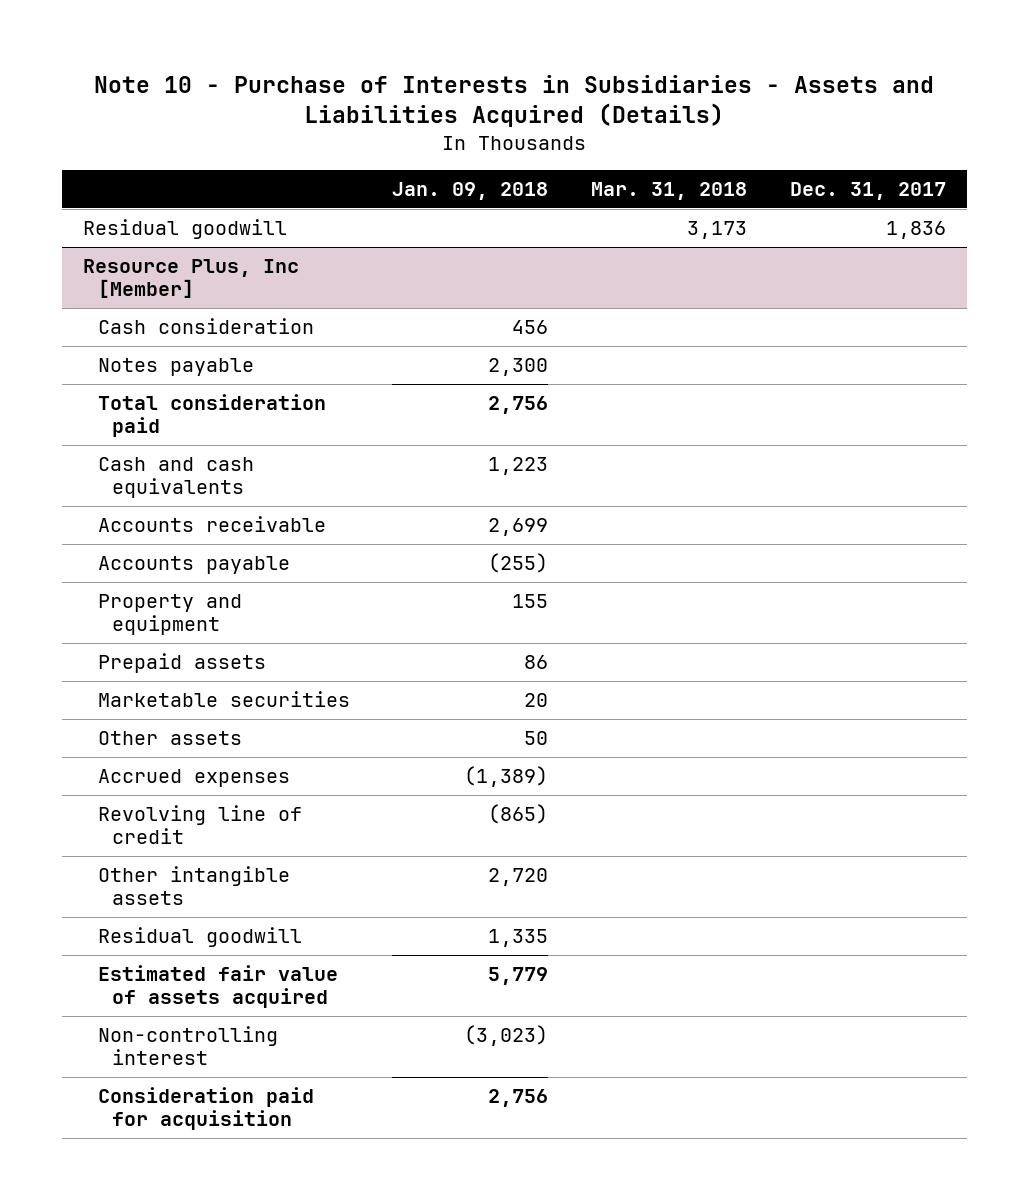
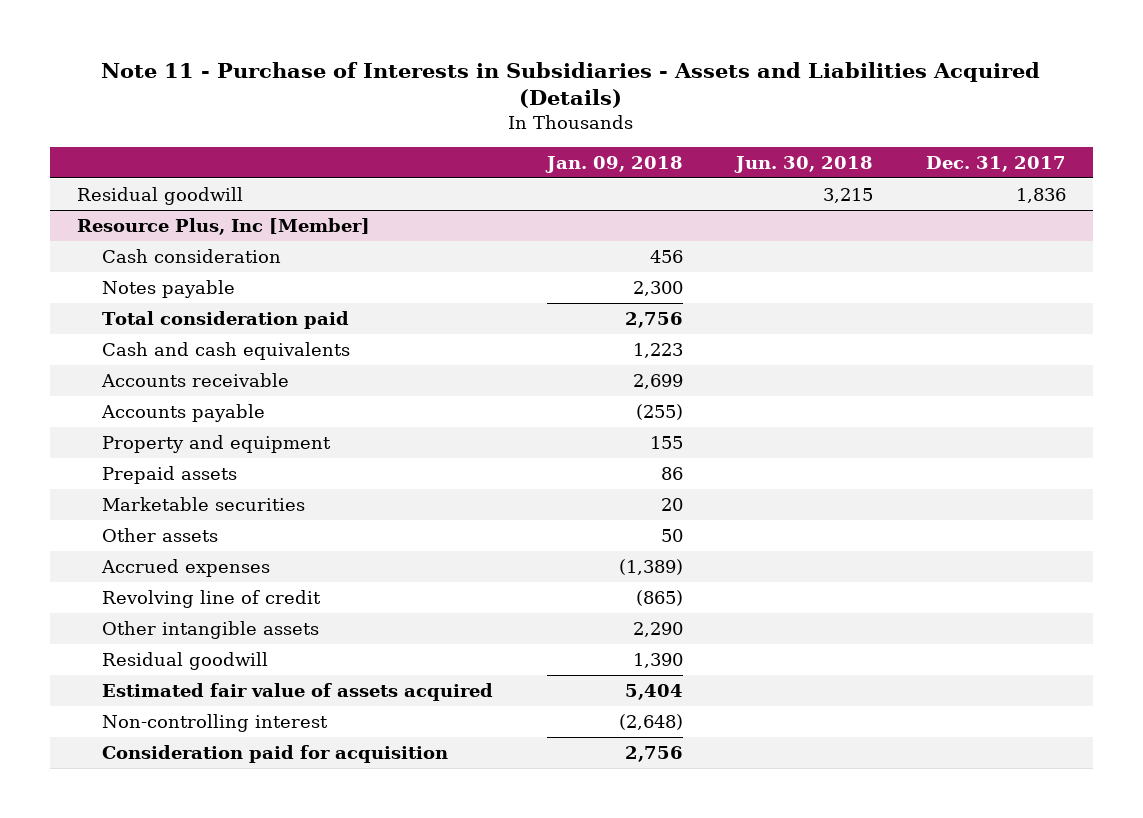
[94,74,935,128] Note 10 - Purchase of Interests in Subsidiaries - Assets and Liabilities Acquired (Details) -> [101,61,1041,109] Note 11 - Purchase of Interests in Subsidiaries - Assets and Liabilities Acquired (Details)
[590,181,747,200] Mar. 31, 2018 -> none
none -> [733,155,873,173] Jun. 30, 2018
[488,868,549,887] 2,720 -> [632,621,683,637] 2,290
[488,929,549,948] 1,335 -> [632,652,683,668] 1,390
[488,967,549,986] 5,779 -> [624,683,683,700] 5,404
[464,1025,549,1047] (3,023) -> [618,713,683,730] (2,648)

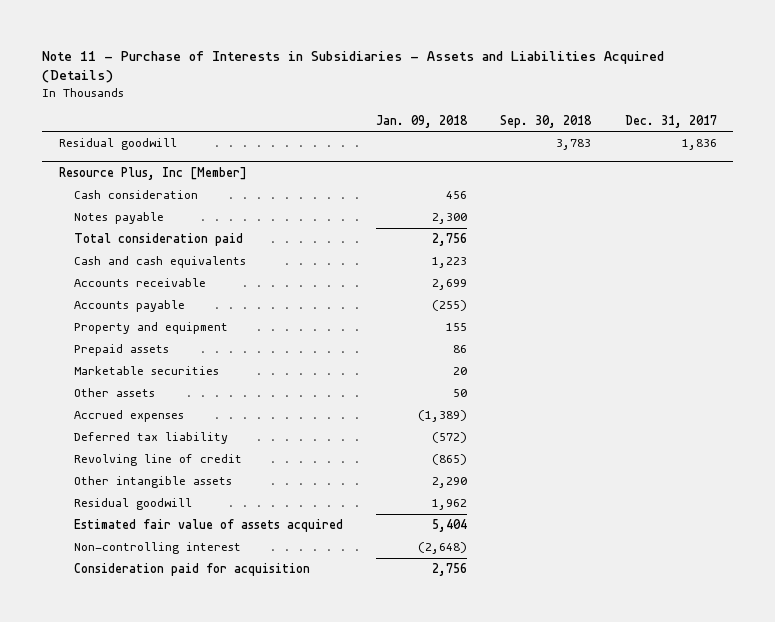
[733,155,873,173] Jun. 30, 2018 -> none
none -> [500,114,593,128] Sep. 30, 2018
none -> [74,432,229,445] Deferred tax liability
[632,652,683,668] 1,390 -> [432,499,468,511] 1,962

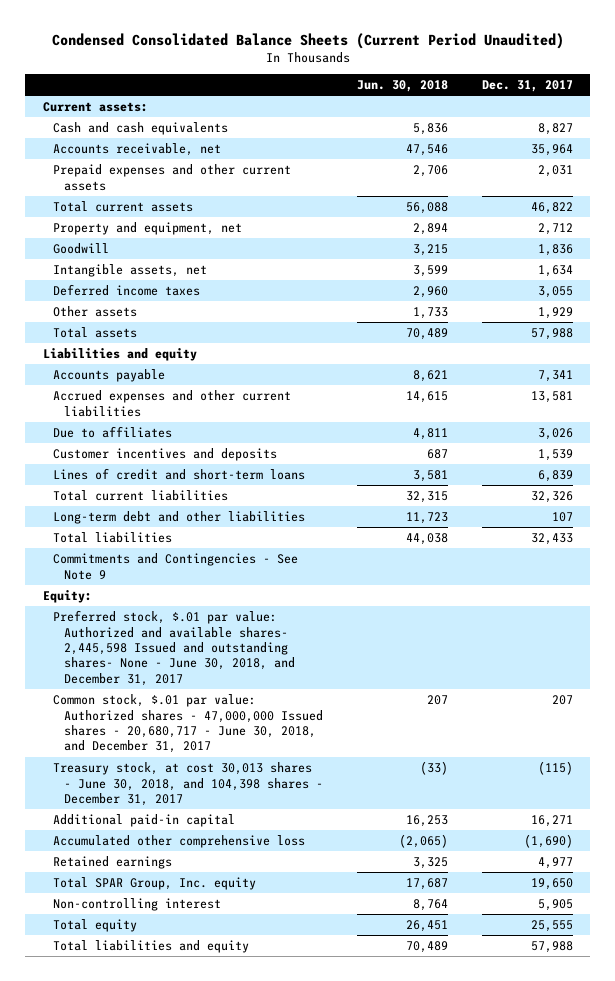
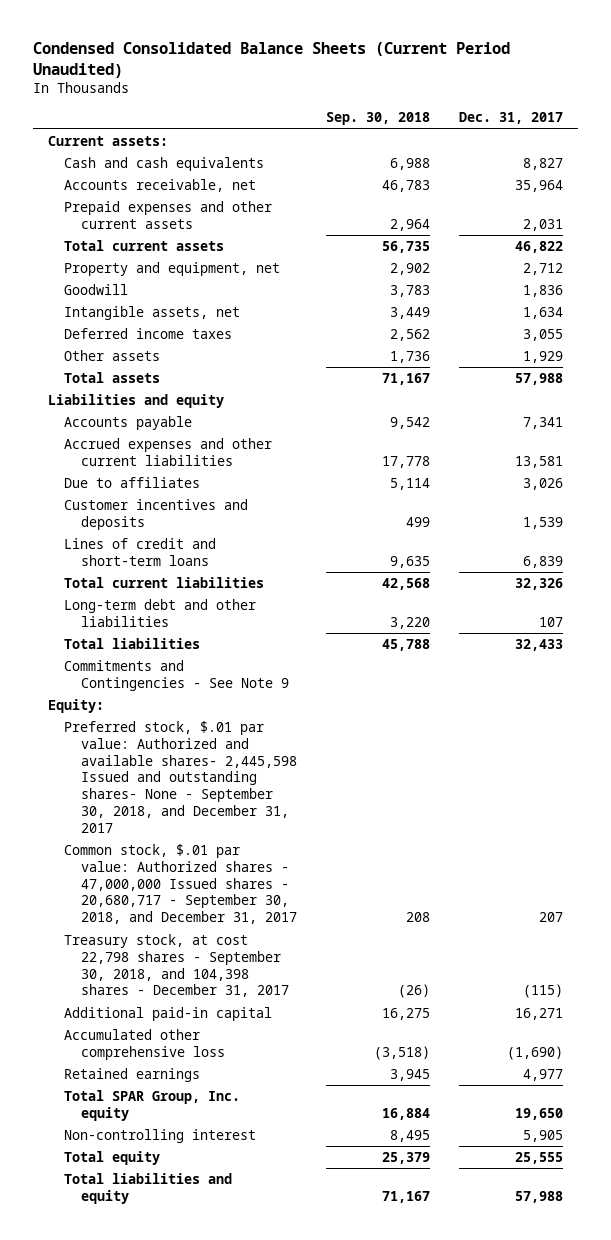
[356,80,448,93] Jun. 30, 2018 -> none
none -> [326,112,431,126] Sep. 30, 2018
[53,610,295,686] Preferred stock, $.01 par value: Authorized and available shares- 2,445,598 Issued and outstanding shares- None - June 30, 2018, and December 31, 2017 -> [64,721,298,833] Preferred stock, $.01 par value: Authorized and available shares- 2,445,598 Issued and outstanding shares- None - September 30, 2018, and December 31, 2017
[53,694,323,754] Common stock, $.01 par value: Authorized shares - 47,000,000 Issued shares - 20,680,717 - June 30, 2018, and December 31, 2017 -> [64,844,298,925] Common stock, $.01 par value: Authorized shares - 47,000,000 Issued shares - 20,680,717 - September 30, 2018, and December 31, 2017
[53,762,323,806] Treasury stock, at cost 30,013 shares - June 30, 2018, and 104,398 shares - December 31, 2017 -> [64,934,290,998] Treasury stock, at cost 22,798 shares - September 30, 2018, and 104,398 shares - December 31, 2017

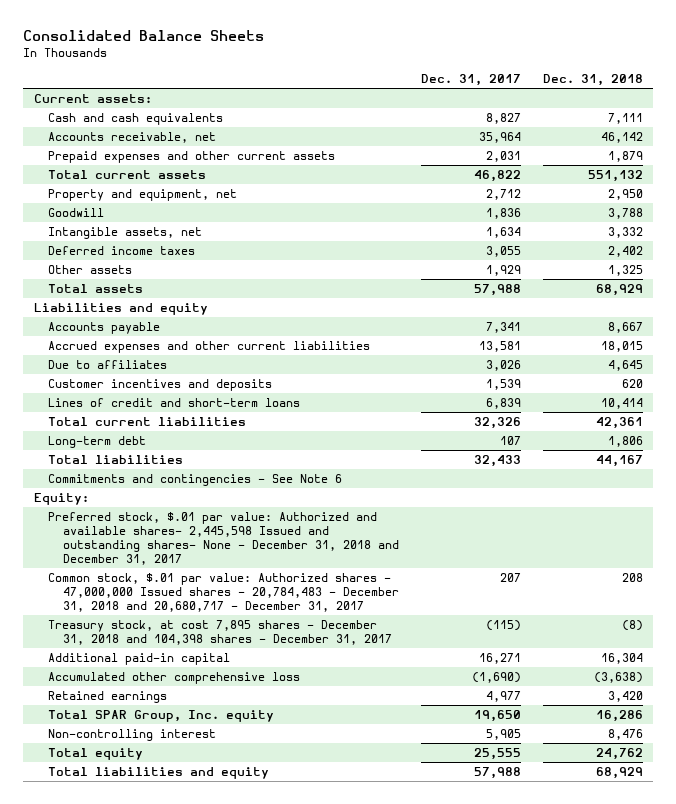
[33,41,511,78] Condensed Consolidated Balance Sheets (Current Period Unaudited) -> [22,30,264,42] Consolidated Balance Sheets
[326,112,431,126] Sep. 30, 2018 -> none
none -> [542,73,643,86] Dec. 31, 2018
[64,599,257,627] Long-term debt and other liabilities -> [48,436,147,449] Long-term debt
[64,660,290,691] Commitments and Contingencies - See Note 9 -> [48,474,343,487] Commitments and contingencies - See Note 6
[64,721,298,833] Preferred stock, $.01 par value: Authorized and available shares- 2,445,598 Issued and outstanding shares- None - September 30, 2018, and December 31, 2017 -> [48,512,400,565] Preferred stock, $.01 par value: Authorized and available shares- 2,445,598 Issued and outstanding shares- None - December 31, 2018 and December 31, 2017
[64,844,298,925] Common stock, $.01 par value: Authorized shares - 47,000,000 Issued shares - 20,680,717 - September 30, 2018, and December 31, 2017 -> [48,573,400,612] Common stock, $.01 par value: Authorized shares - 47,000,000 Issued shares - 20,784,483 - December 31, 2018 and 20,680,717 - December 31, 2017
[64,934,290,998] Treasury stock, at cost 22,798 shares - September 30, 2018, and 104,398 shares - December 31, 2017 -> [48,620,393,645] Treasury stock, at cost 7,895 shares - December 31, 2018 and 104,398 shares - December 31, 2017

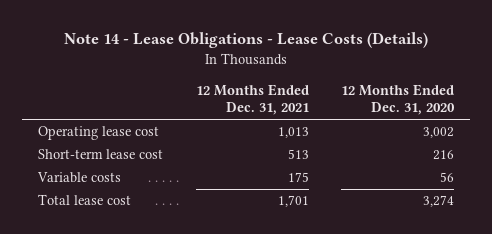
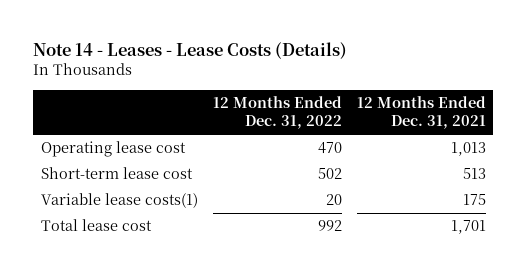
[64,32,429,49] Note 14 - Lease Obligations - Lease Costs (Details) -> [33,41,348,59] Note 14 - Leases - Lease Costs (Details)
[341,84,456,116] 12 Months Ended Dec. 31, 2020 -> none
none -> [212,96,342,130] 12 Months Ended Dec. 31, 2022
[36,172,121,184] Variable costs -> [40,193,198,209] Variable lease costs(1)

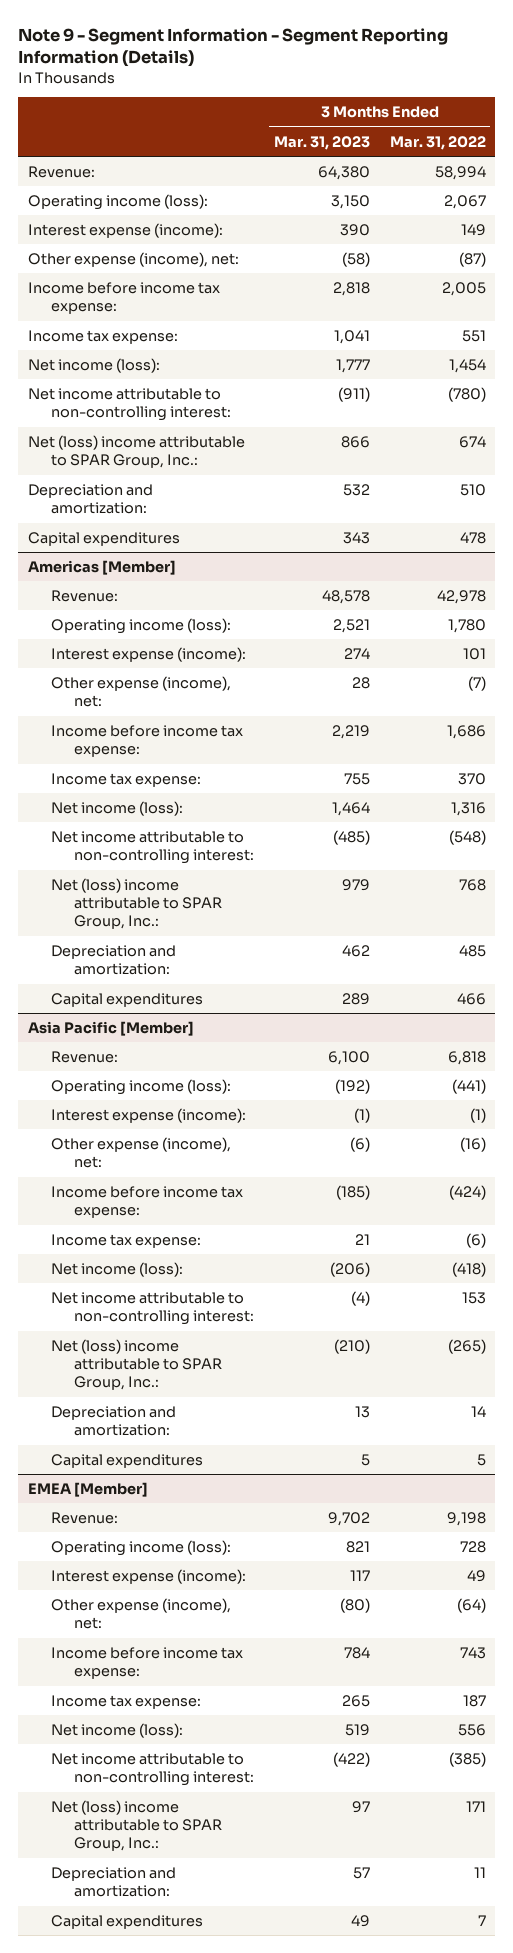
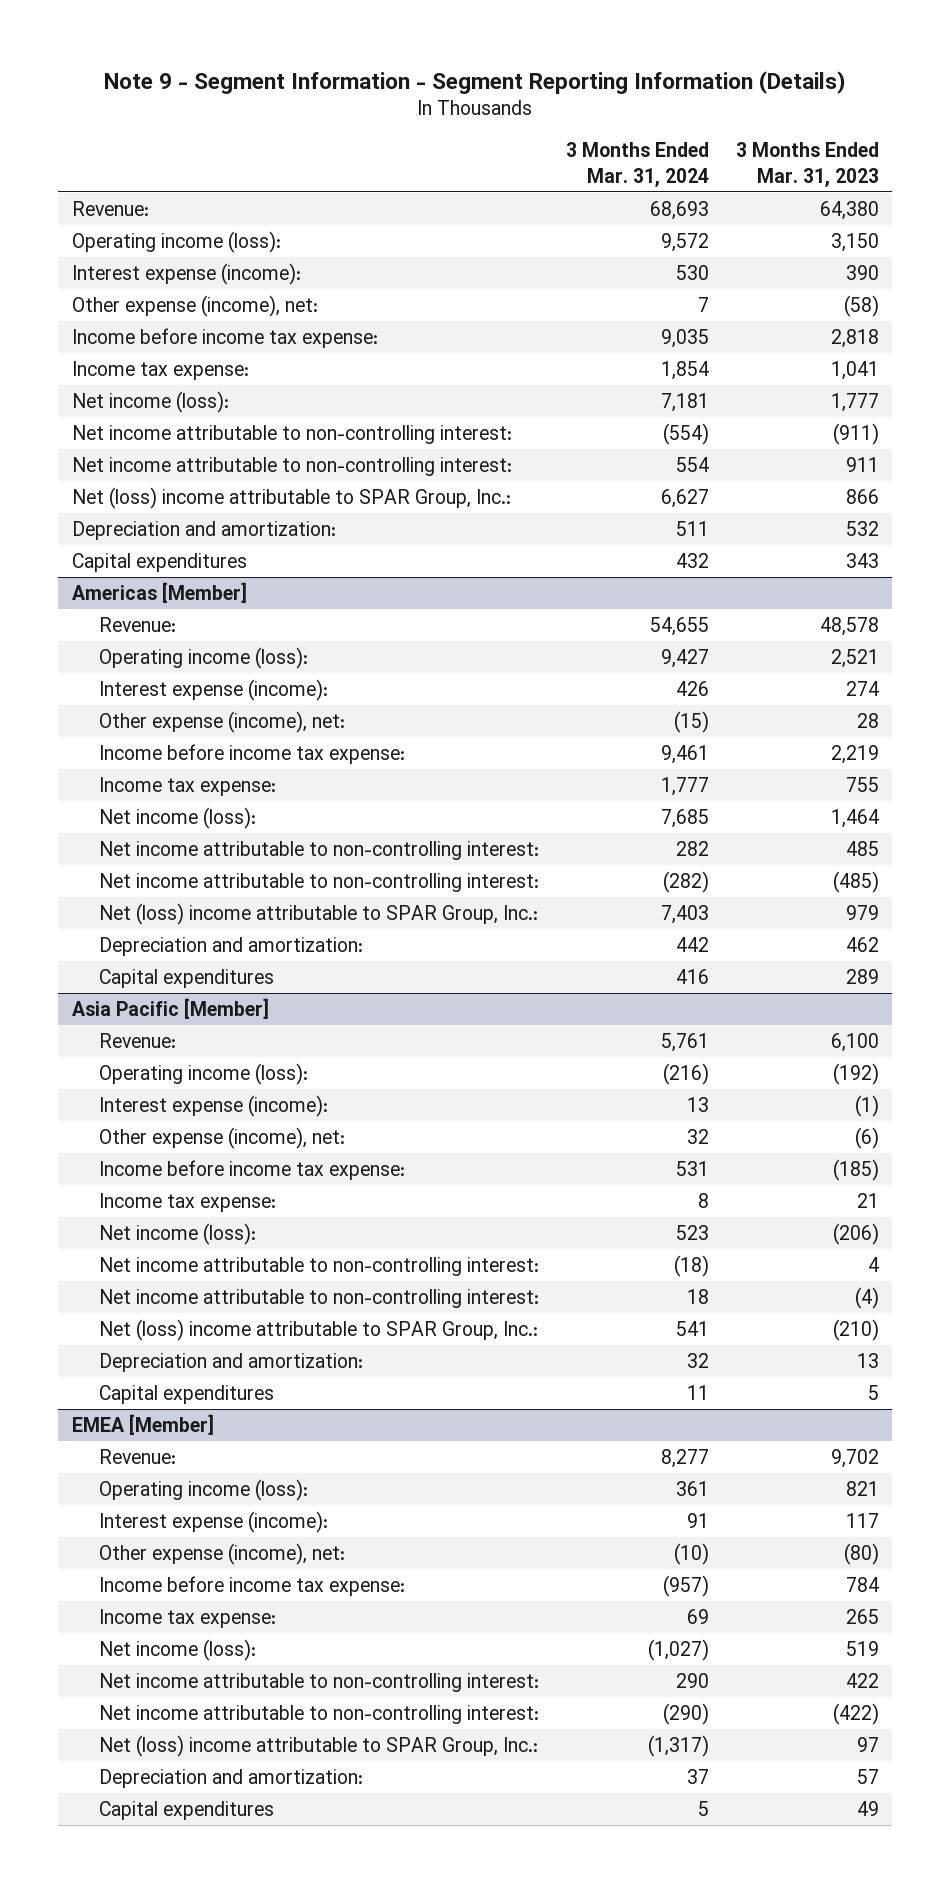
[389,135,486,150] Mar. 31, 2022 -> none
none -> [565,142,709,187] 3 Months Ended Mar. 31, 2024
none -> [71,457,512,477] Net income attributable to non-controlling interest:
none -> [98,841,539,861] Net income attributable to non-controlling interest:
none -> [98,1257,539,1277] Net income attributable to non-controlling interest:
none -> [98,1673,539,1693] Net income attributable to non-controlling interest:

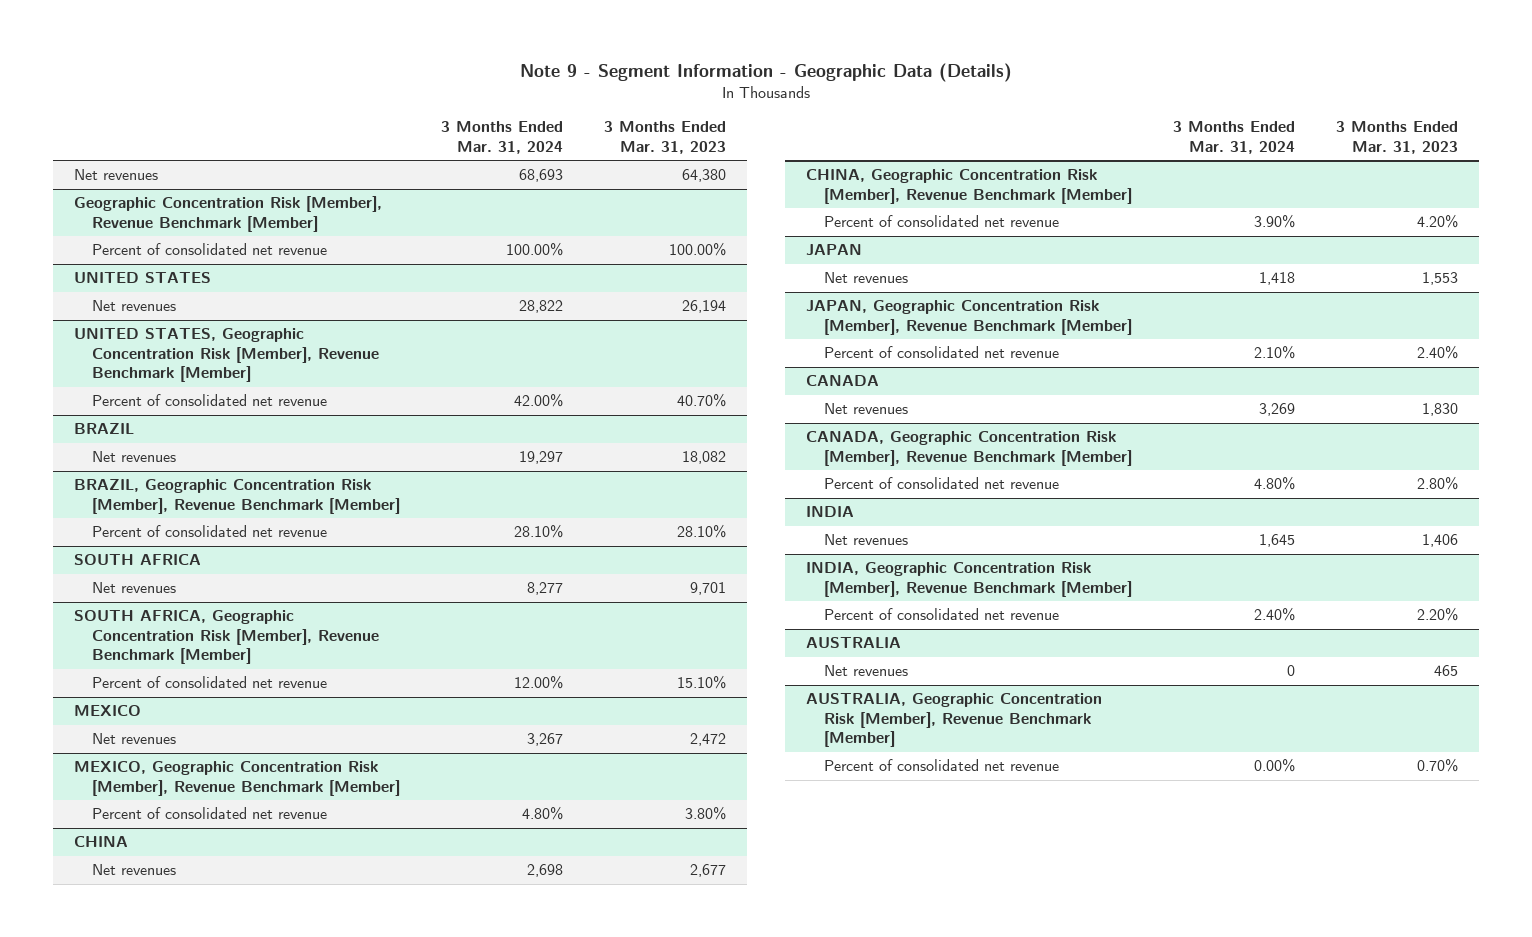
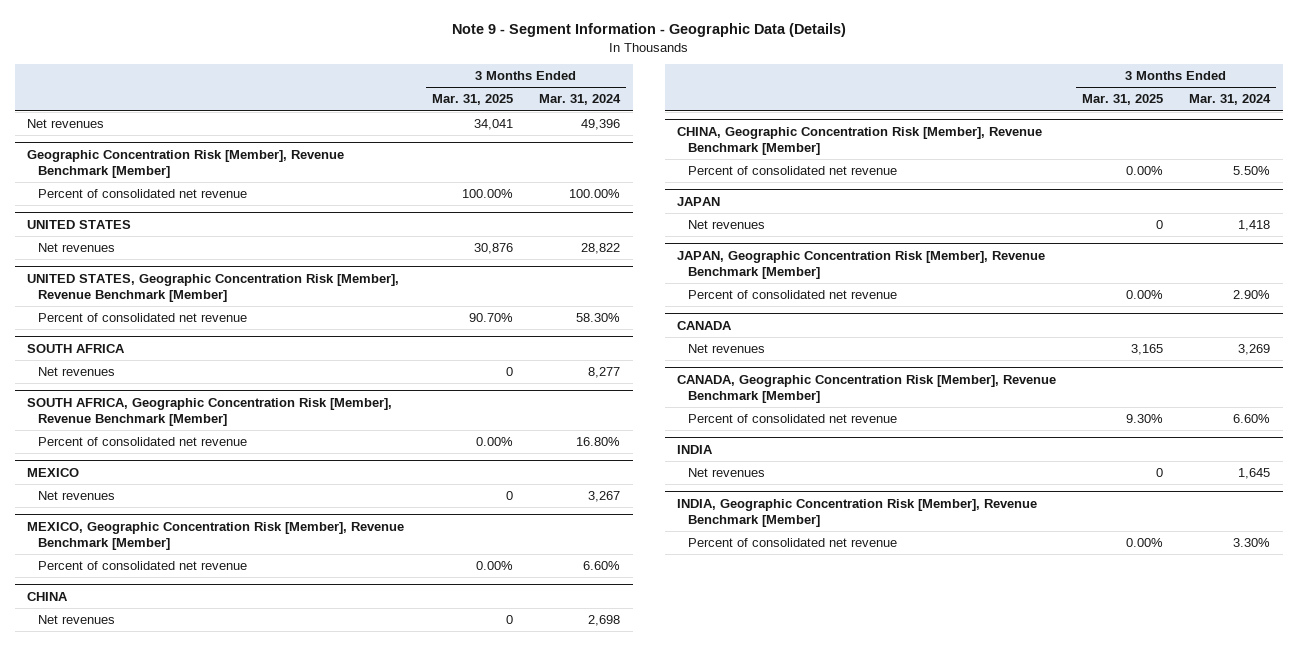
[604,121,727,154] 3 Months Ended Mar. 31, 2023 -> none
none -> [432,94,514,106] Mar. 31, 2025
[519,169,564,183] 68,693 -> [580,118,620,130] 49,396
[73,423,134,435] BRAZIL -> none
[92,451,177,463] Net revenues -> none
[73,479,401,514] BRAZIL, Geographic Concentration Risk [Member], Revenue Benchmark [Member] -> none
[92,525,328,538] Percent of consolidated net revenue -> none
[514,393,564,408] 42.00% -> [575,312,620,322] 58.30%
[514,675,564,690] 12.00% -> [575,436,620,446] 16.80%
[522,806,564,821] 4.80% -> [582,560,620,570] 6.60%
[1254,214,1296,229] 3.90% -> [1232,165,1270,175] 5.50%
[1254,345,1296,360] 2.10% -> [1232,289,1270,299] 2.90%
[1254,476,1296,491] 4.80% -> [1232,413,1270,423] 6.60%
[805,637,901,649] AUSTRALIA -> none
[824,665,909,677] Net revenues -> none
[805,693,1102,748] AUSTRALIA, Geographic Concentration Risk [Member], Revenue Benchmark [Member] -> none
[824,759,1060,772] Percent of consolidated net revenue -> none
[1254,607,1296,622] 2.40% -> [1232,537,1270,547] 3.30%

